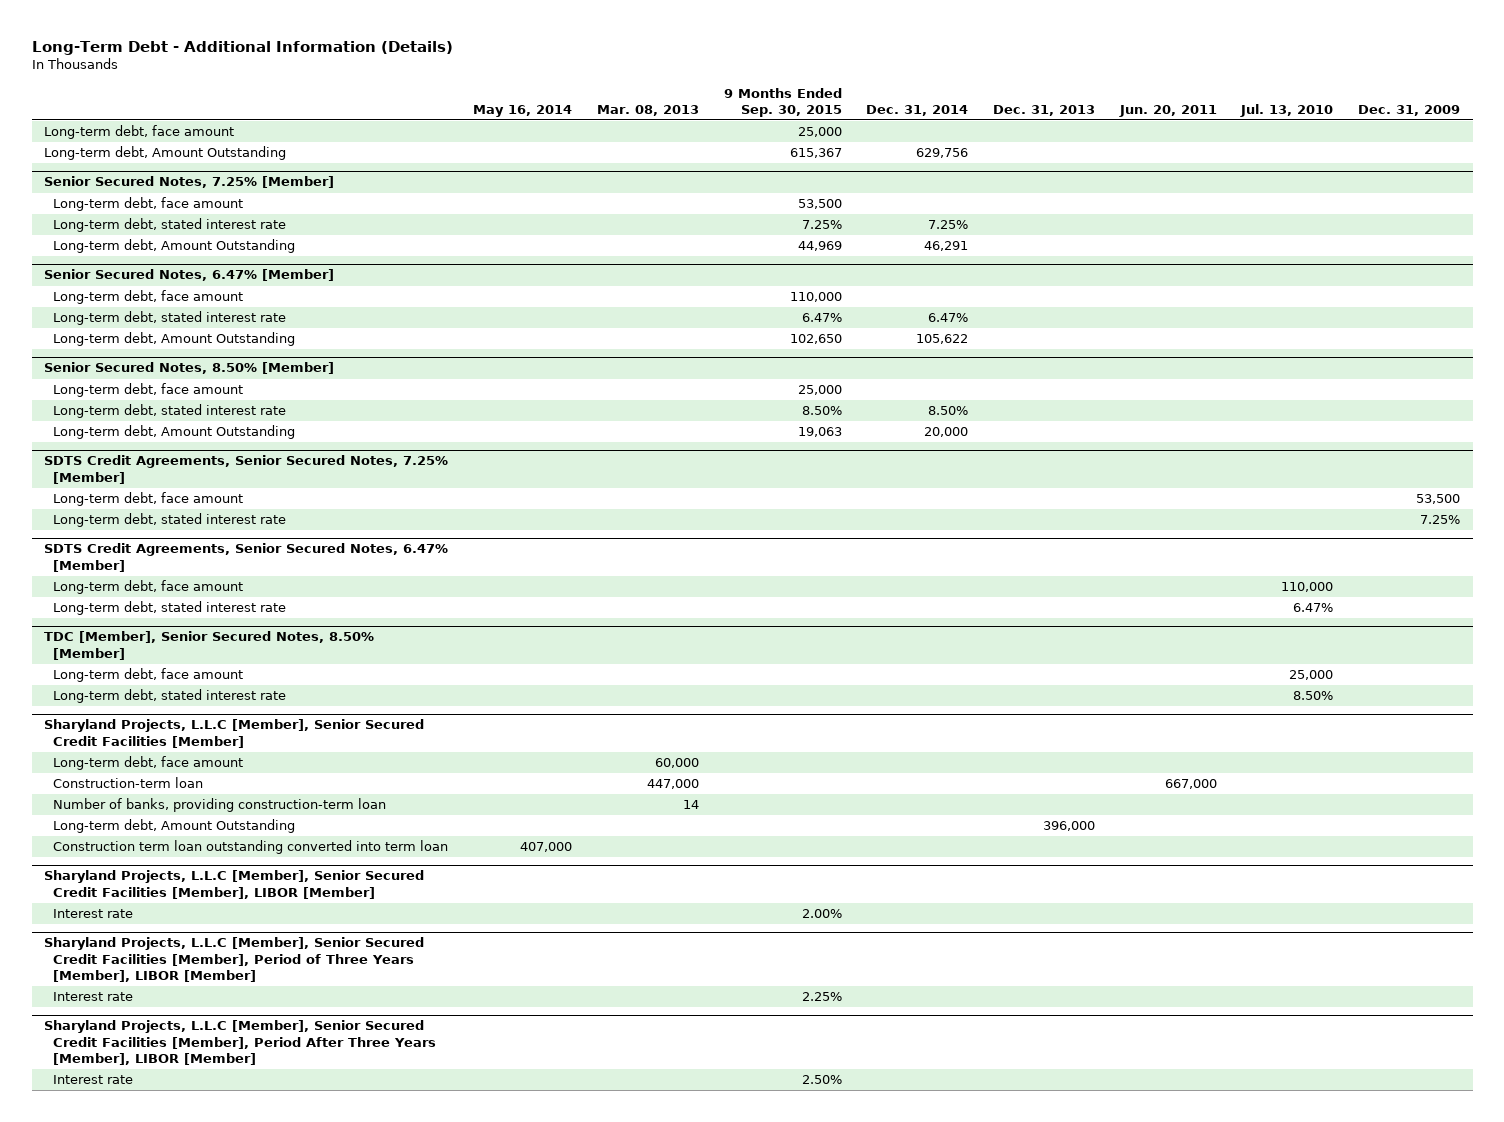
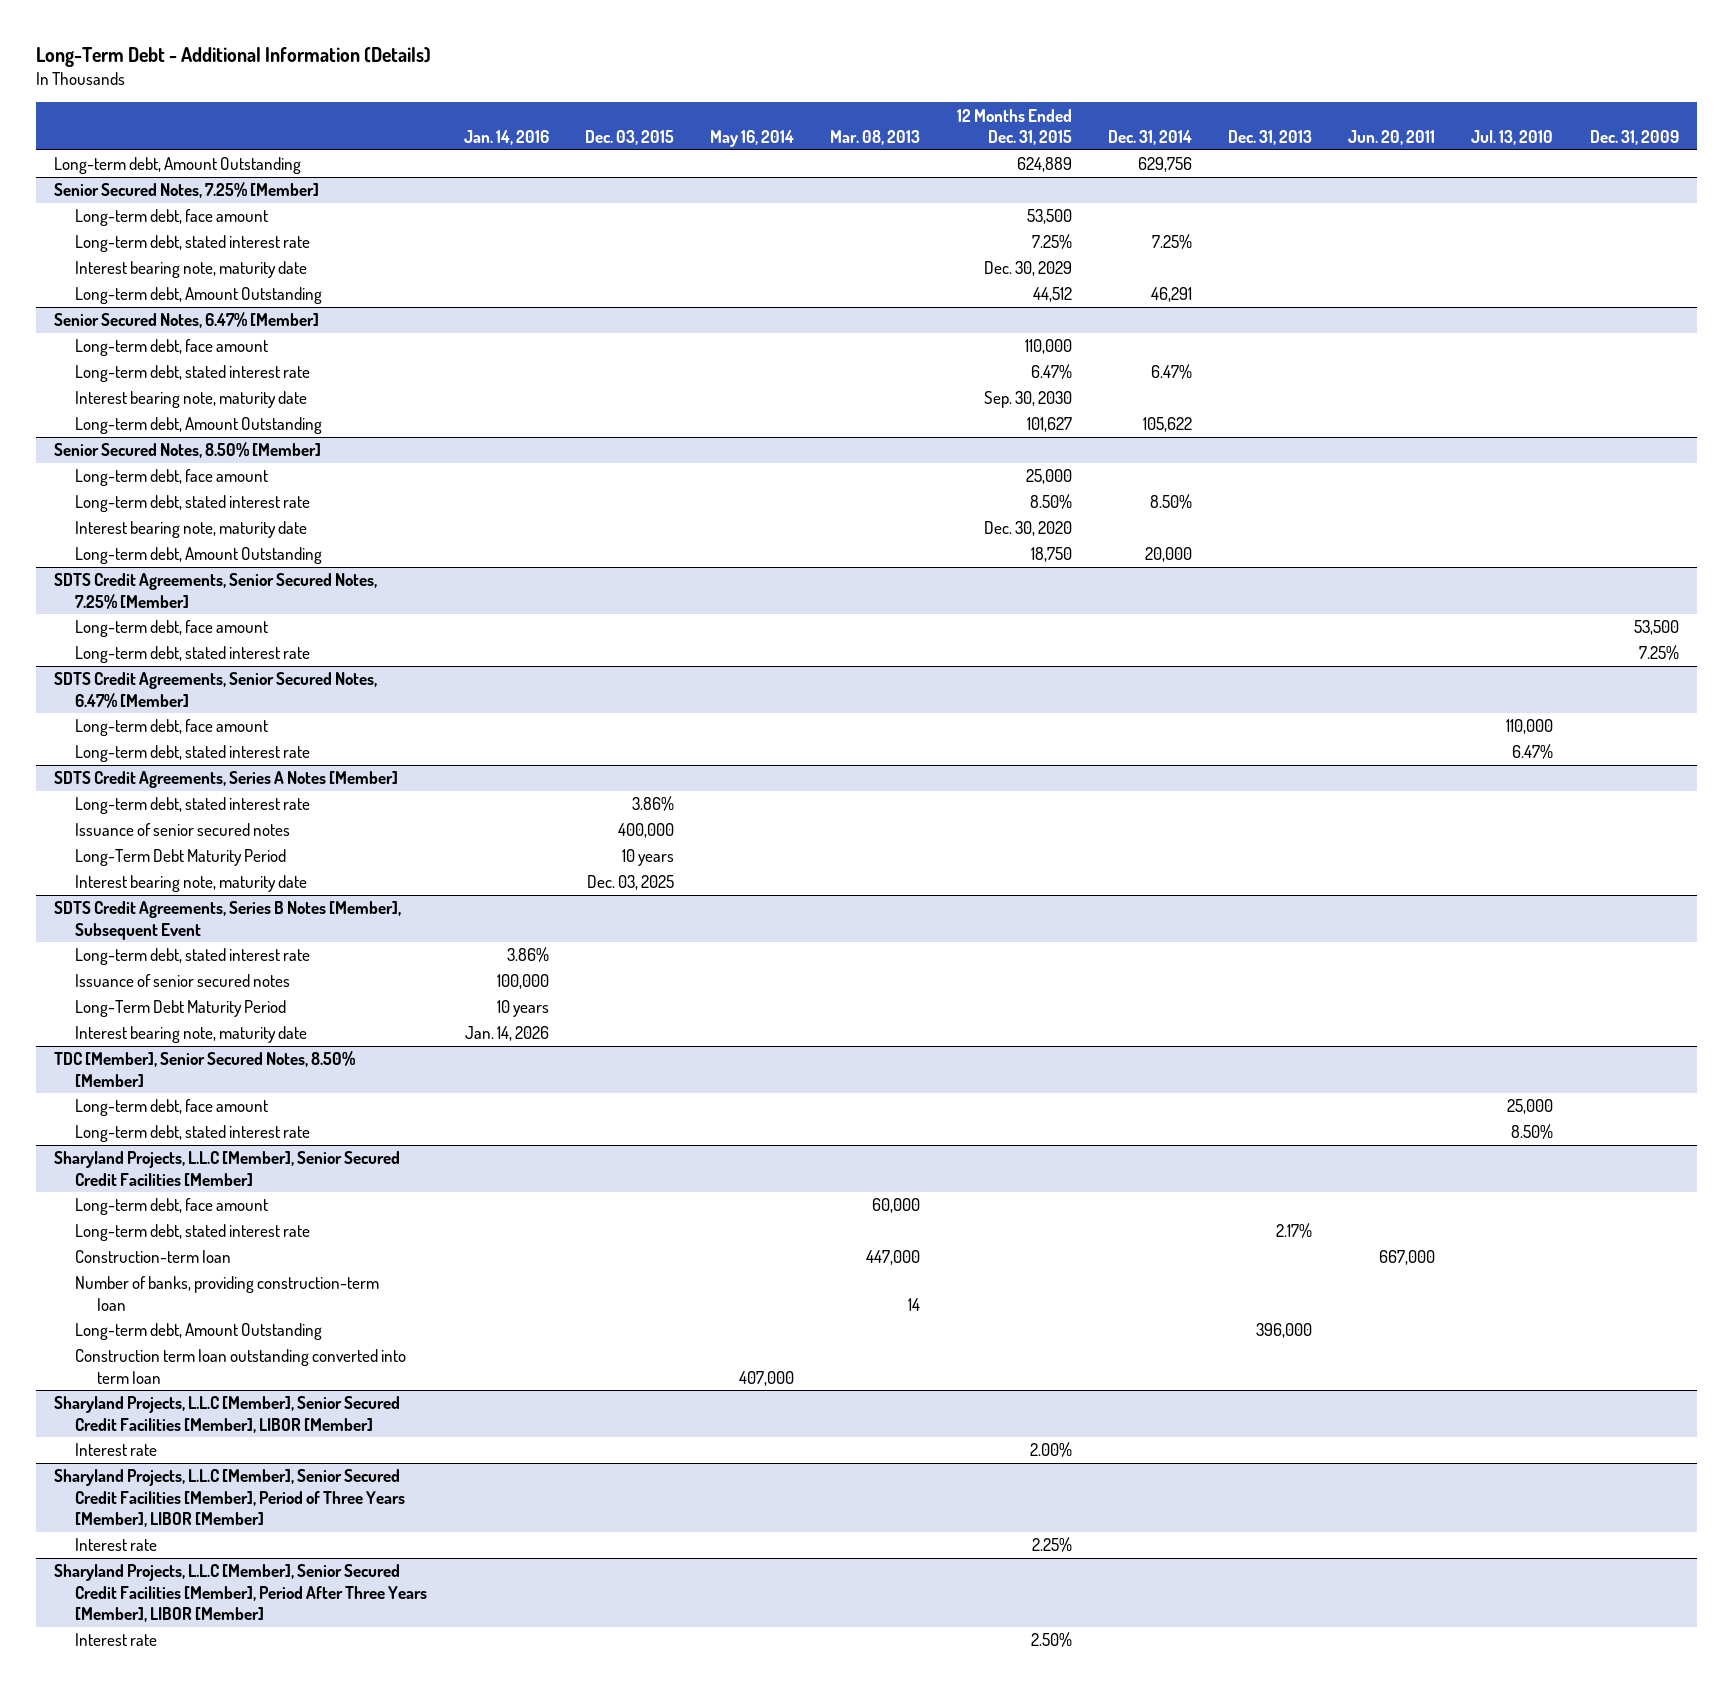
[723,87,842,117] 9 Months Ended Sep. 30, 2015 -> none
none -> [463,130,549,146] Jan. 14, 2016
none -> [584,130,674,146] Dec. 03, 2015
none -> [956,108,1072,146] 12 Months Ended Dec. 31, 2015
[44,125,235,140] Long-term debt, face amount -> none
none -> [75,261,308,279] Interest bearing note, maturity date
none -> [75,391,308,409] Interest bearing note, maturity date
none -> [75,521,308,539] Interest bearing note, maturity date
none -> [54,771,399,789] SDTS Credit Agreements, Series A Notes [Member]
none -> [75,797,311,815] Long-term debt, stated interest rate
none -> [75,823,291,837] Issuance of senior secured notes
none -> [75,849,287,867] Long-Term Debt Maturity Period
none -> [75,875,308,893] Interest bearing note, maturity date
none -> [54,901,402,940] SDTS Credit Agreements, Series B Notes [Member], Subsequent Event
none -> [75,948,311,966] Long-term debt, stated interest rate
none -> [75,974,291,988] Issuance of senior secured notes
none -> [75,1000,287,1018] Long-Term Debt Maturity Period
none -> [75,1026,308,1044] Interest bearing note, maturity date
none -> [75,1224,311,1242] Long-term debt, stated interest rate

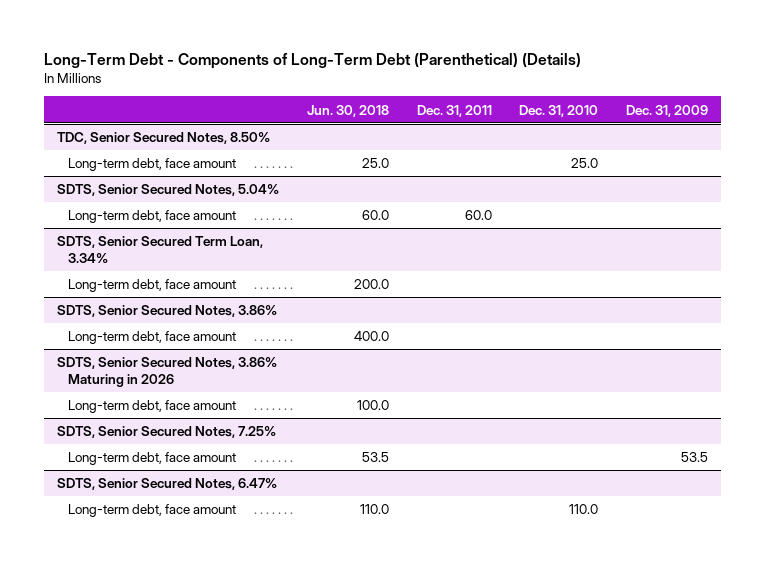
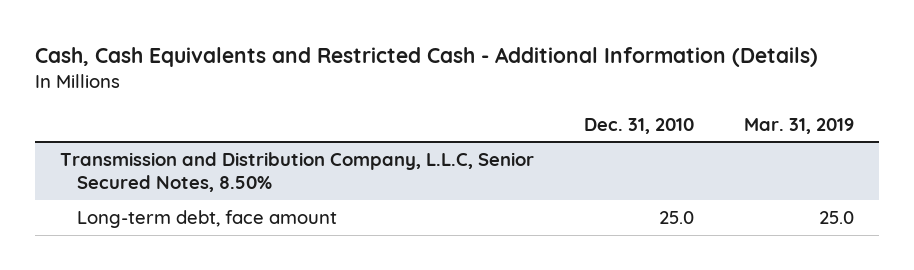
[43,52,581,69] Long-Term Debt - Components of Long-Term Debt (Parenthetical) (Details) -> [34,47,818,68] Cash, Cash Equivalents and Restricted Cash - Additional Information (Details)
[307,104,390,117] Jun. 30, 2018 -> none
[416,104,492,117] Dec. 31, 2011 -> none
[625,104,708,117] Dec. 31, 2009 -> none
none -> [744,117,855,134] Mar. 31, 2019
[57,132,271,145] TDC, Senior Secured Notes, 8.50% -> [59,151,534,192] Transmission and Distribution Company, L.L.C, Senior Secured Notes, 8.50%
[57,184,280,197] SDTS, Senior Secured Notes, 5.04% -> none
[68,210,237,224] Long-term debt, face amount -> none
[57,236,264,264] SDTS, Senior Secured Term Loan, 3.34% -> none
[68,279,237,293] Long-term debt, face amount -> none
[57,305,278,318] SDTS, Senior Secured Notes, 3.86% -> none
[68,331,237,345] Long-term debt, face amount -> none
[57,357,278,388] SDTS, Senior Secured Notes, 3.86% Maturing in 2026 -> none
[68,400,237,414] Long-term debt, face amount -> none
[57,426,277,439] SDTS, Senior Secured Notes, 7.25% -> none
[68,452,237,466] Long-term debt, face amount -> none
[57,478,278,491] SDTS, Senior Secured Notes, 6.47% -> none
[68,504,237,518] Long-term debt, face amount -> none

